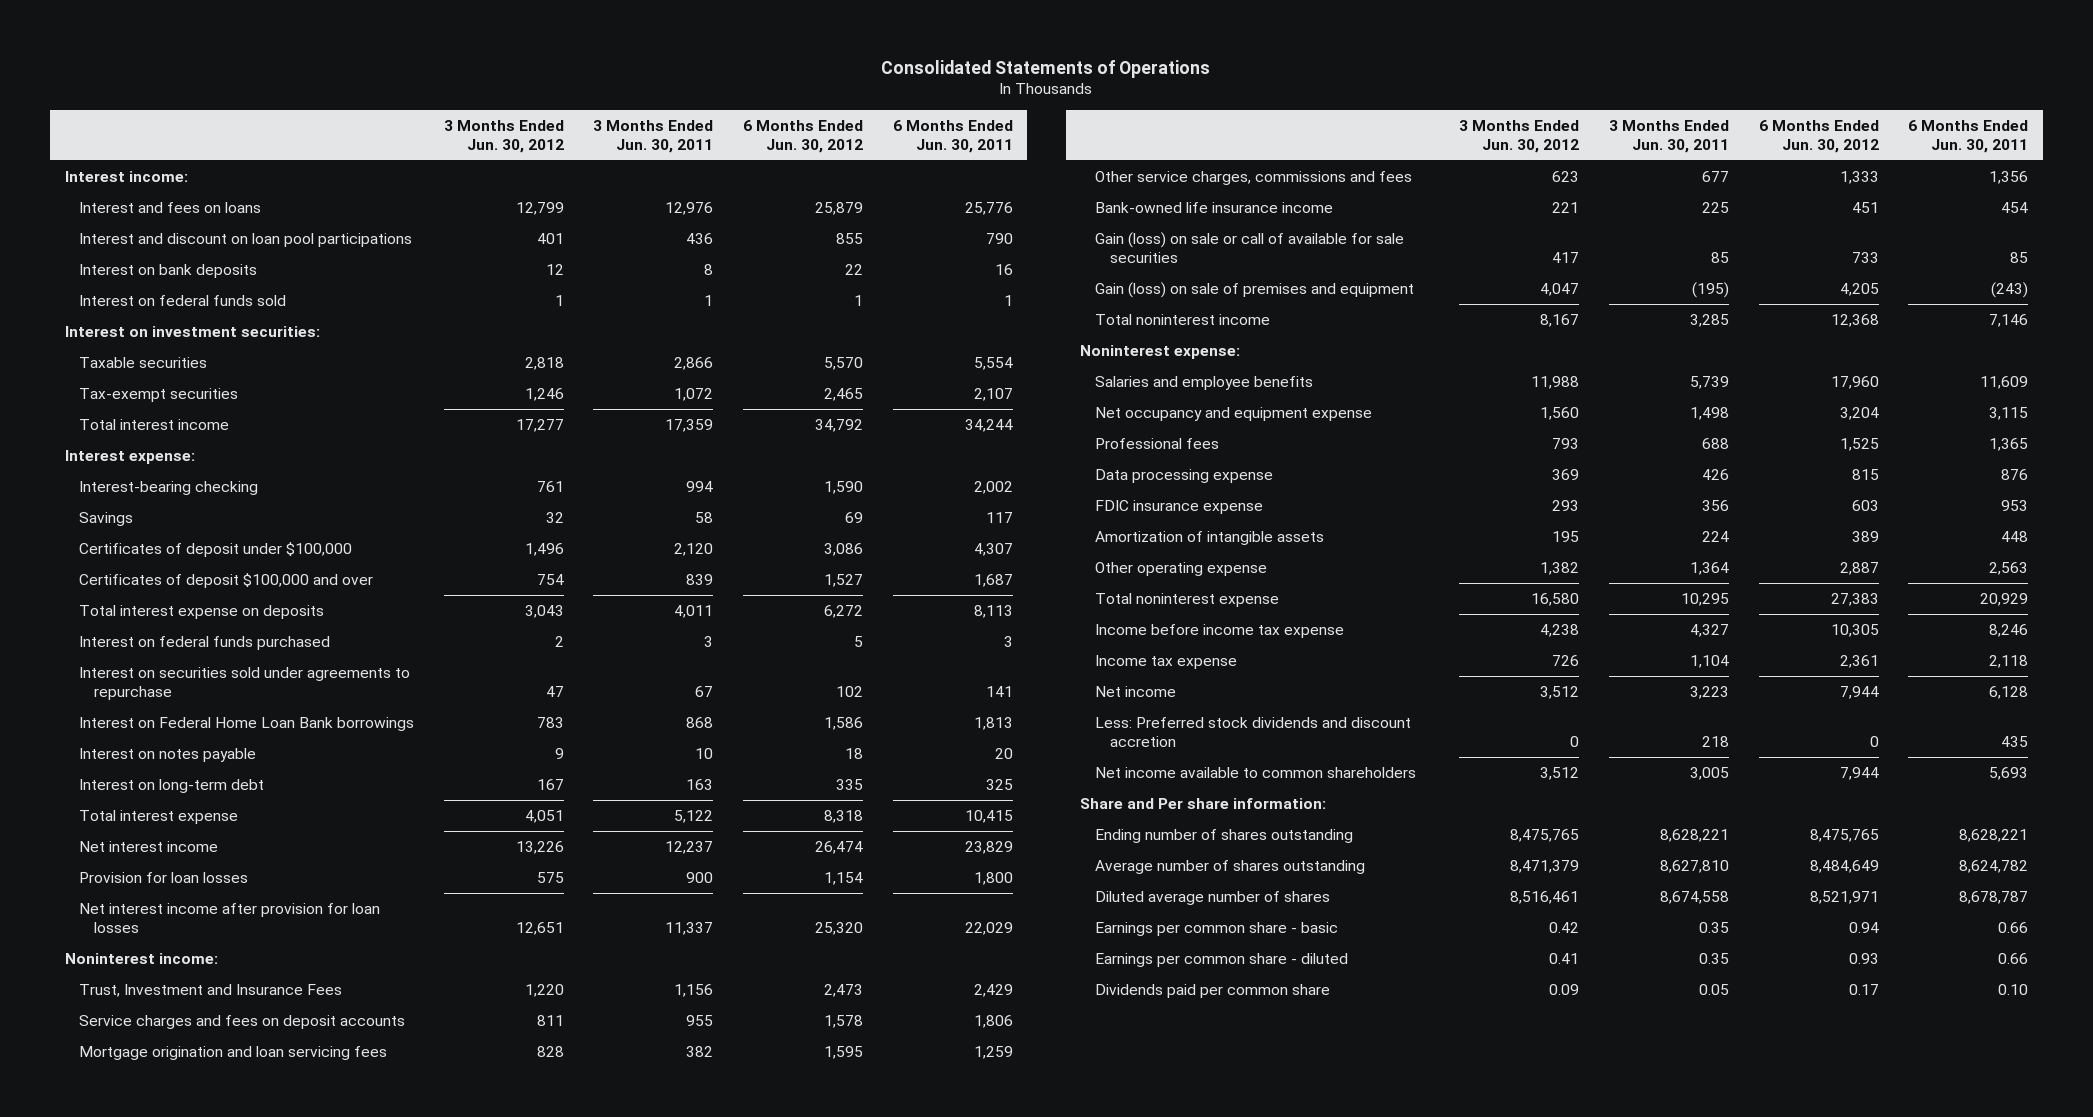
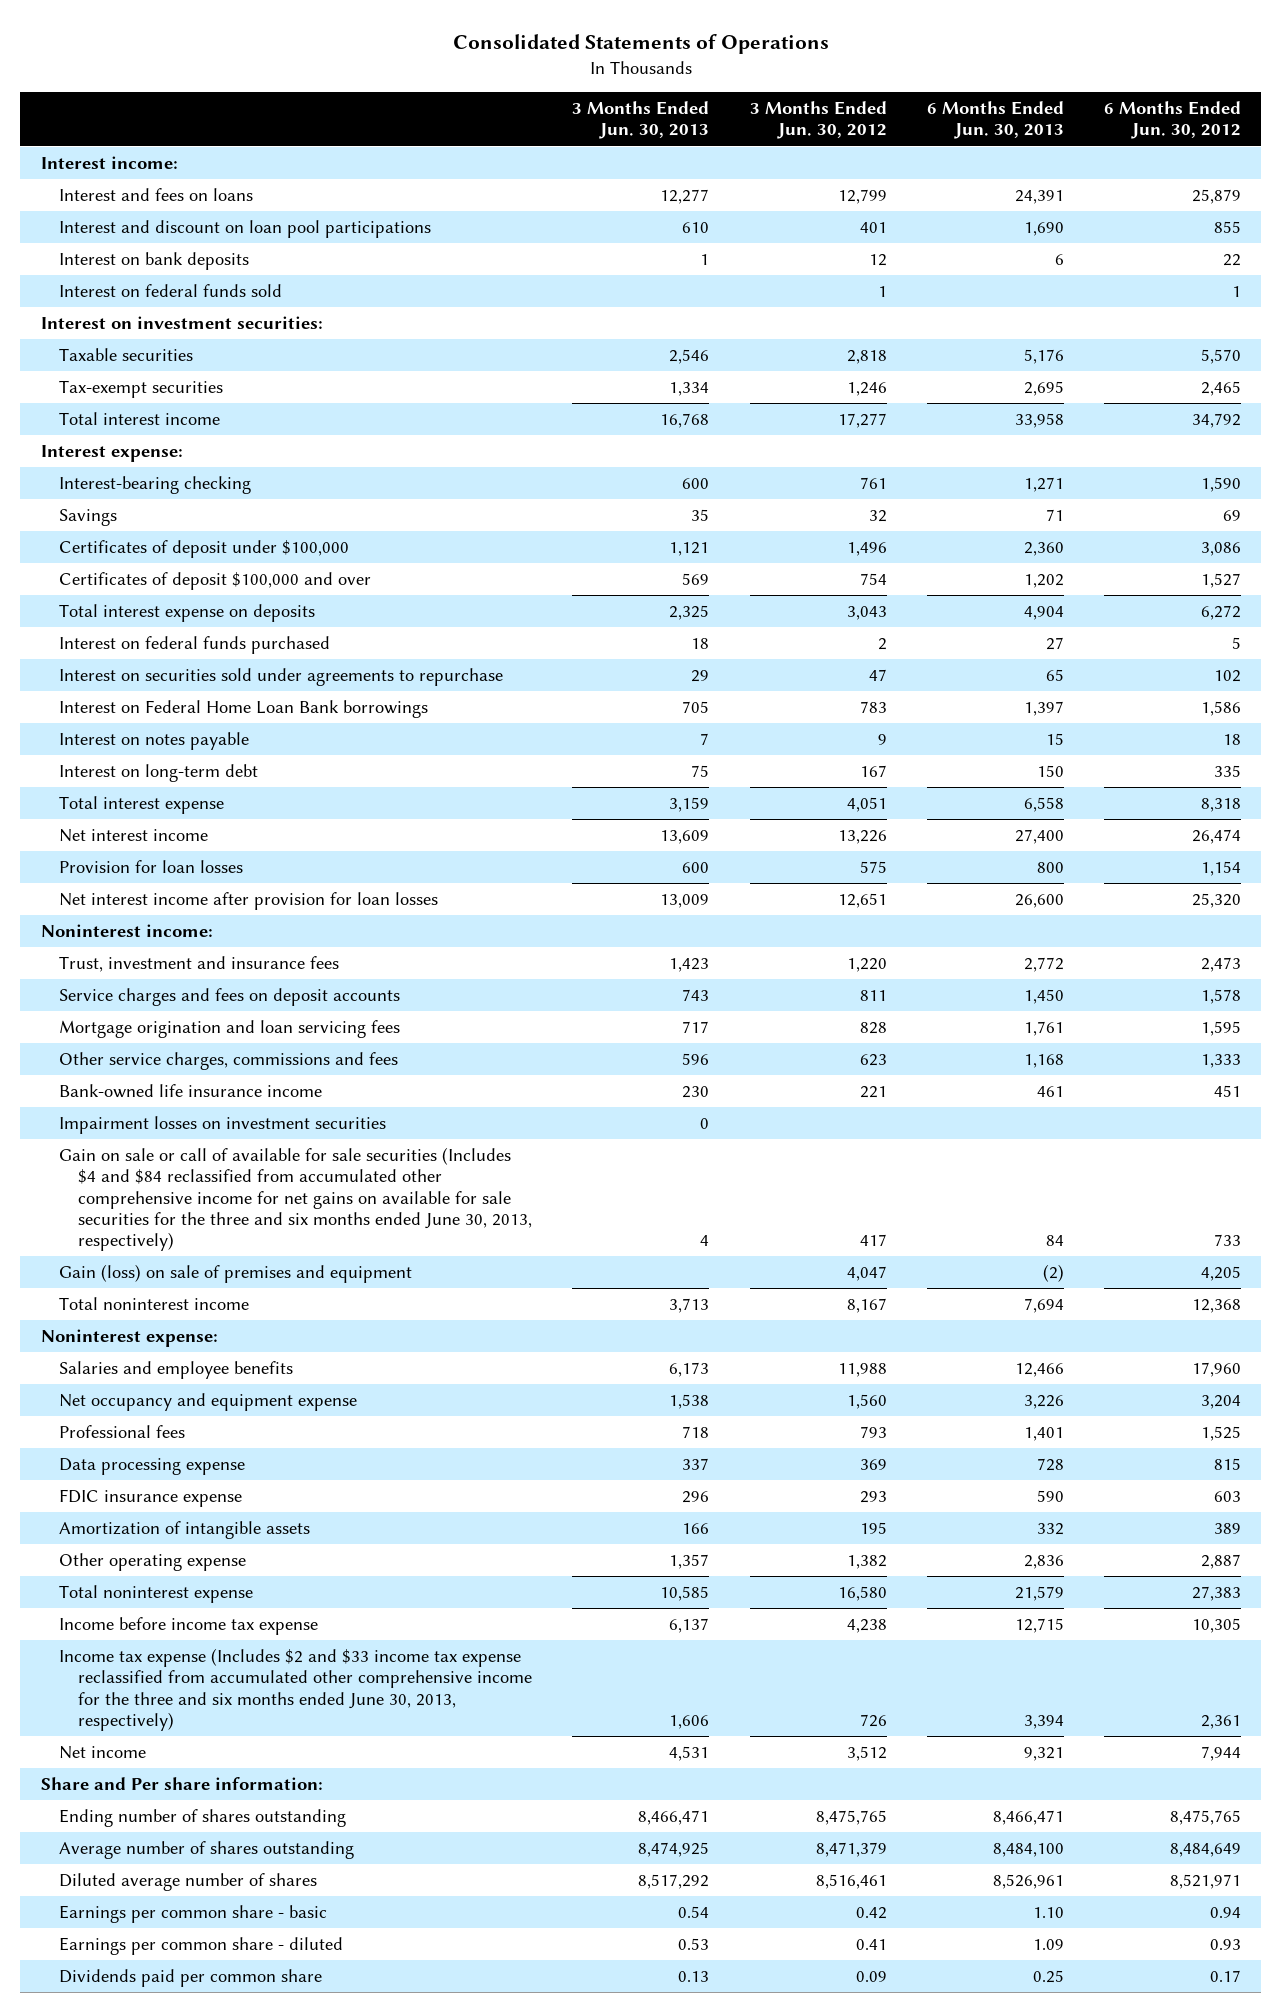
[593,119,714,153] 3 Months Ended Jun. 30, 2011 -> none
[892,119,1013,153] 6 Months Ended Jun. 30, 2011 -> none
none -> [572,101,710,140] 3 Months Ended Jun. 30, 2013
none -> [926,101,1064,140] 6 Months Ended Jun. 30, 2013
[79,983,343,997] Trust, Investment and Insurance Fees -> [59,956,340,973] Trust, investment and insurance fees
none -> [59,1116,387,1135] Impairment losses on investment securities
[1094,231,1404,264] Gain (loss) on sale or call of available for sale securities -> [59,1147,532,1252] Gain on sale or call of available for sale securities (Includes $4 and $84 reclassified from accumulated other comprehensive income for net gains on available for sale securities for the three and six months ended June 30, 2013, respectively)
[1094,654,1237,669] Income tax expense -> [59,1648,532,1731] Income tax expense (Includes $2 and $33 income tax expense reclassified from accumulated other comprehensive income for the three and six months ended June 30, 2013, respectively)
[1094,716,1411,748] Less: Preferred stock dividends and discount accretion -> none
[1094,766,1416,778] Net income available to common shareholders -> none

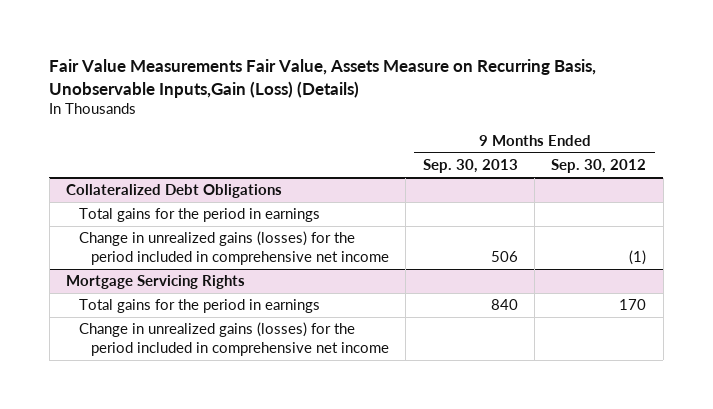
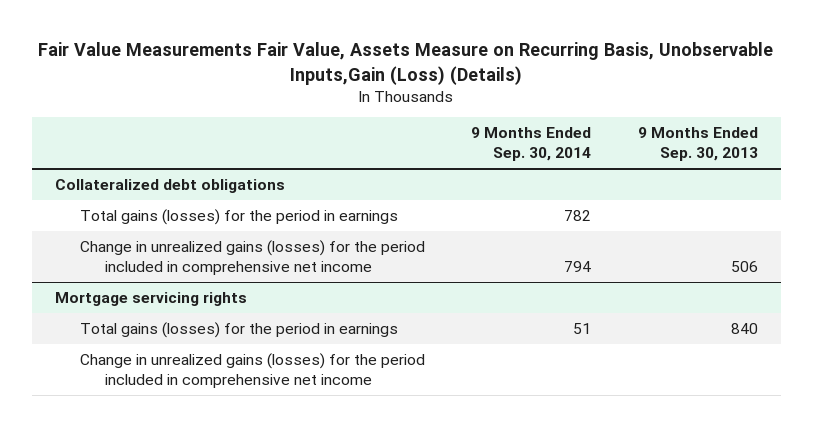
[551,159,647,174] Sep. 30, 2012 -> none
none -> [471,127,592,162] 9 Months Ended Sep. 30, 2014
[66,184,283,199] Collateralized Debt Obligations -> [55,178,286,193] Collateralized debt obligations
[78,208,320,223] Total gains for the period in earnings -> [79,208,398,225] Total gains (losses) for the period in earnings
[66,275,246,290] Mortgage Servicing Rights -> [55,291,248,306] Mortgage servicing rights
[78,299,320,314] Total gains for the period in earnings -> [79,321,398,338] Total gains (losses) for the period in earnings

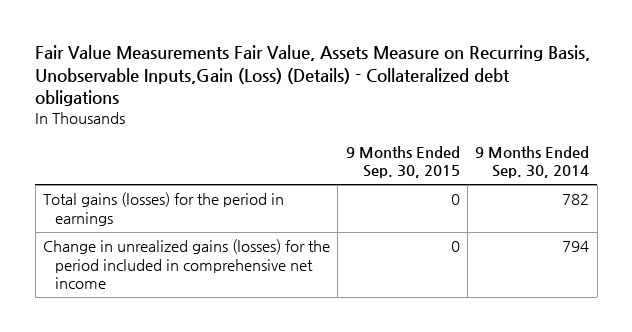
[38,42,774,85] Fair Value Measurements Fair Value, Assets Measure on Recurring Basis, Unobservable Inputs,Gain (Loss) (Details) -> [35,44,591,107] Fair Value Measurements Fair Value, Assets Measure on Recurring Basis, Unobservable Inputs,Gain (Loss) (Details) - Collateralized debt obligations
[637,127,758,162] 9 Months Ended Sep. 30, 2013 -> none
none -> [345,145,460,179] 9 Months Ended Sep. 30, 2015
[55,178,286,193] Collateralized debt obligations -> none
[55,291,248,306] Mortgage servicing rights -> none
[79,321,398,338] Total gains (losses) for the period in earnings -> none
[79,352,425,389] Change in unrealized gains (losses) for the period included in comprehensive net income -> none

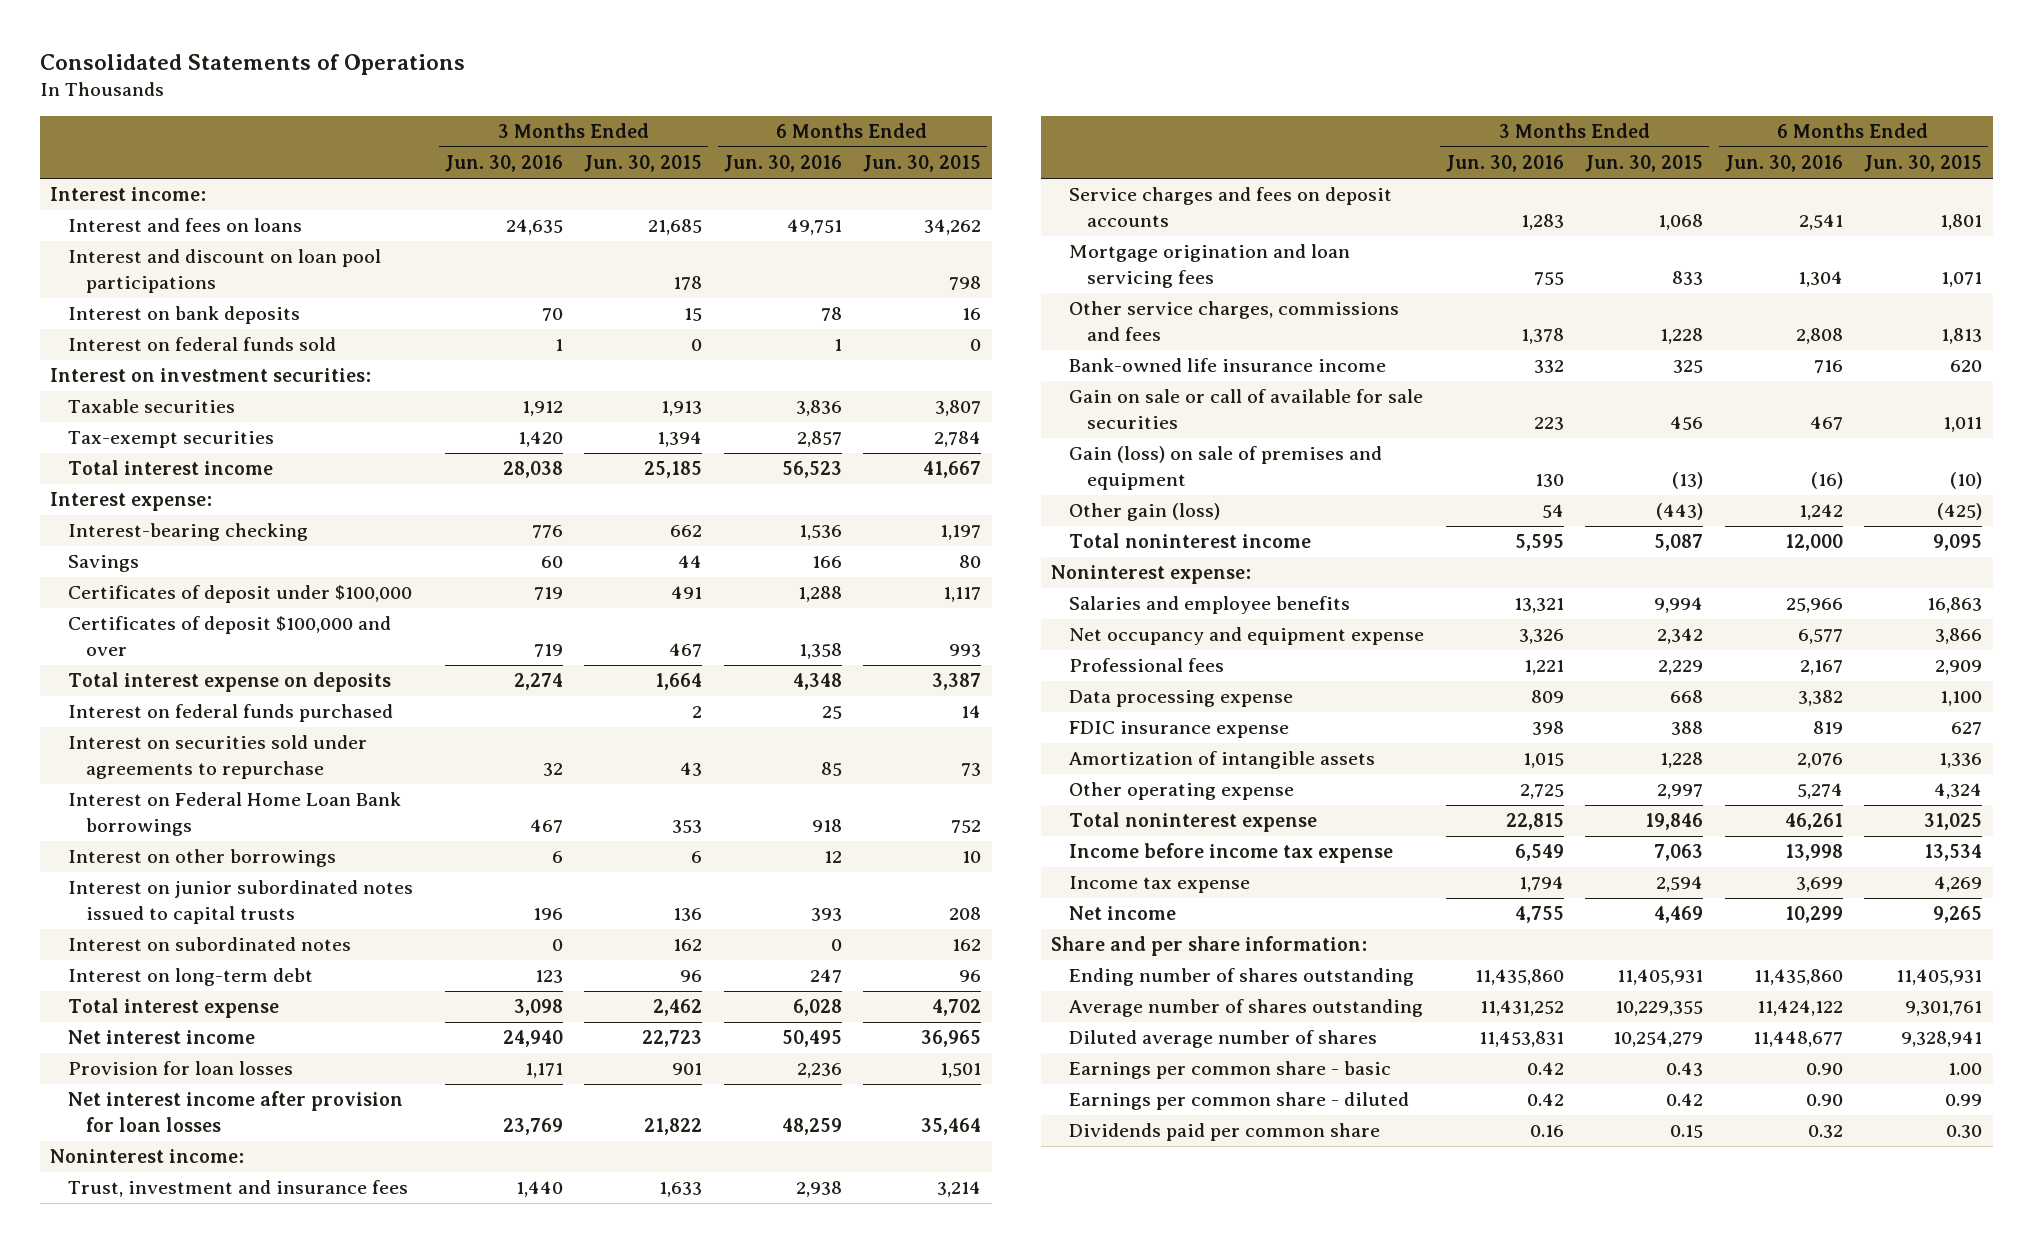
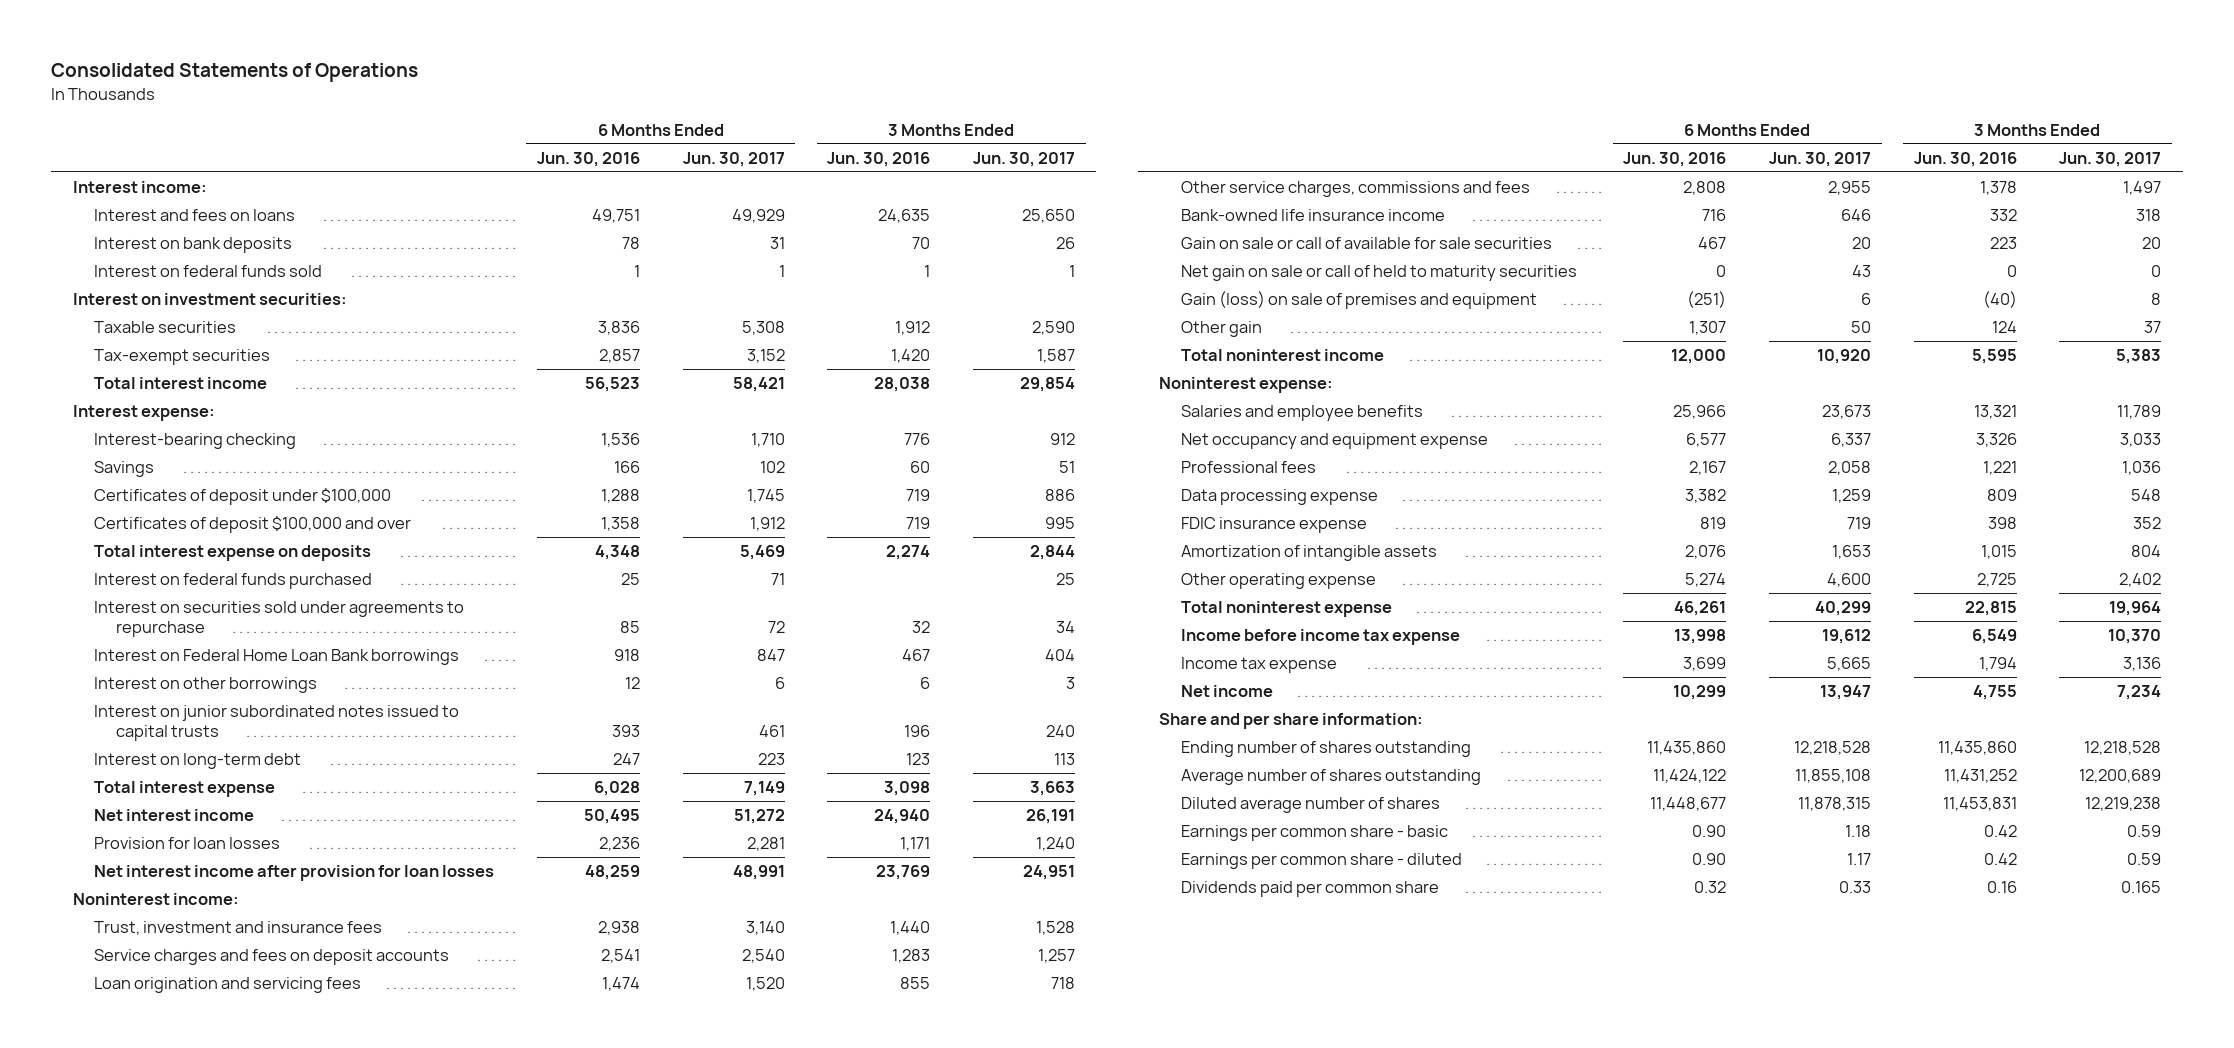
[584,155,703,173] Jun. 30, 2015 -> none
[863,155,982,173] Jun. 30, 2015 -> none
none -> [682,151,785,167] Jun. 30, 2017
none -> [972,151,1075,167] Jun. 30, 2017
[68,249,382,293] Interest and discount on loan pool participations -> none
[68,937,352,952] Interest on subordinated notes -> none
[1069,244,1351,288] Mortgage origination and loan servicing fees -> [94,976,362,993] Loan origination and servicing fees
[1533,271,1564,285] 755 -> [900,976,931,989] 855
[1797,270,1843,287] 1,304 -> [602,976,641,991] 1,474
none -> [1180,264,1577,281] Net gain on sale or call of held to maturity securities
[1534,473,1564,487] 130 -> [1982,290,2017,308] (40)
[1810,471,1843,489] (16) -> [1687,290,1727,308] (251)
[1069,503,1221,522] Other gain (loss) -> [1180,320,1262,337] Other gain
[1541,504,1564,519] 54 -> [1991,320,2017,333] 124
[1798,504,1843,521] 1,242 -> [1689,320,1727,335] 1,307

